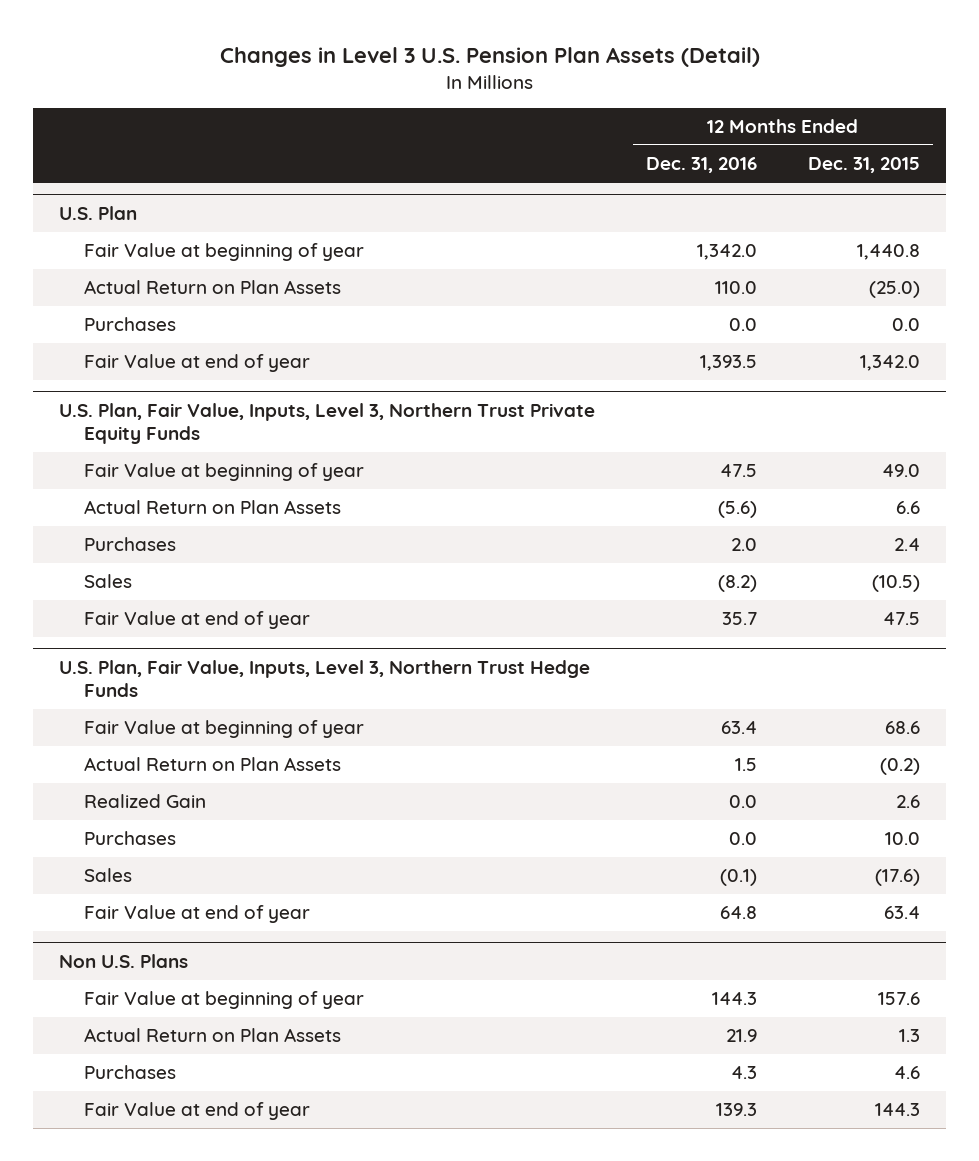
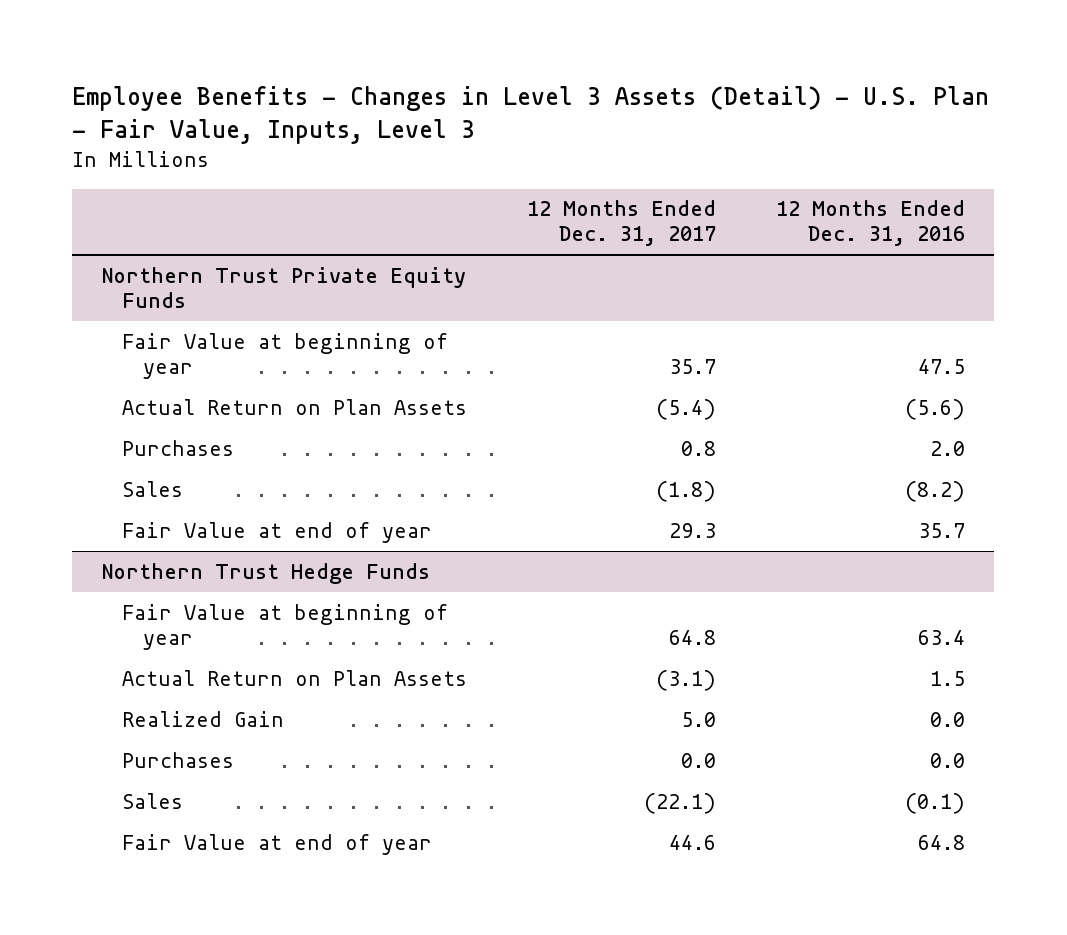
[219,47,760,68] Changes in Level 3 U.S. Pension Plan Assets (Detail) -> [72,86,990,145] Employee Benefits - Changes in Level 3 Assets (Detail) - U.S. Plan - Fair Value, Inputs, Level 3
[808,157,921,174] Dec. 31, 2015 -> none
none -> [526,200,716,247] 12 Months Ended Dec. 31, 2017
[59,205,138,220] U.S. Plan -> none
[83,243,364,262] Fair Value at beginning of year -> none
[83,280,341,295] Actual Return on Plan Assets -> none
[83,317,176,332] Purchases -> none
[83,354,310,373] Fair Value at end of year -> none
[59,402,596,445] U.S. Plan, Fair Value, Inputs, Level 3, Northern Trust Private Equity Funds -> none
none -> [102,266,467,308] Northern Trust Private Equity Funds
[59,659,591,698] U.S. Plan, Fair Value, Inputs, Level 3, Northern Trust Hedge Funds -> none
none -> [102,562,431,584] Northern Trust Hedge Funds
[59,953,189,968] Non U.S. Plans -> none
[83,991,364,1010] Fair Value at beginning of year -> none
[83,1028,341,1043] Actual Return on Plan Assets -> none
[83,1065,176,1080] Purchases -> none
[83,1102,310,1121] Fair Value at end of year -> none

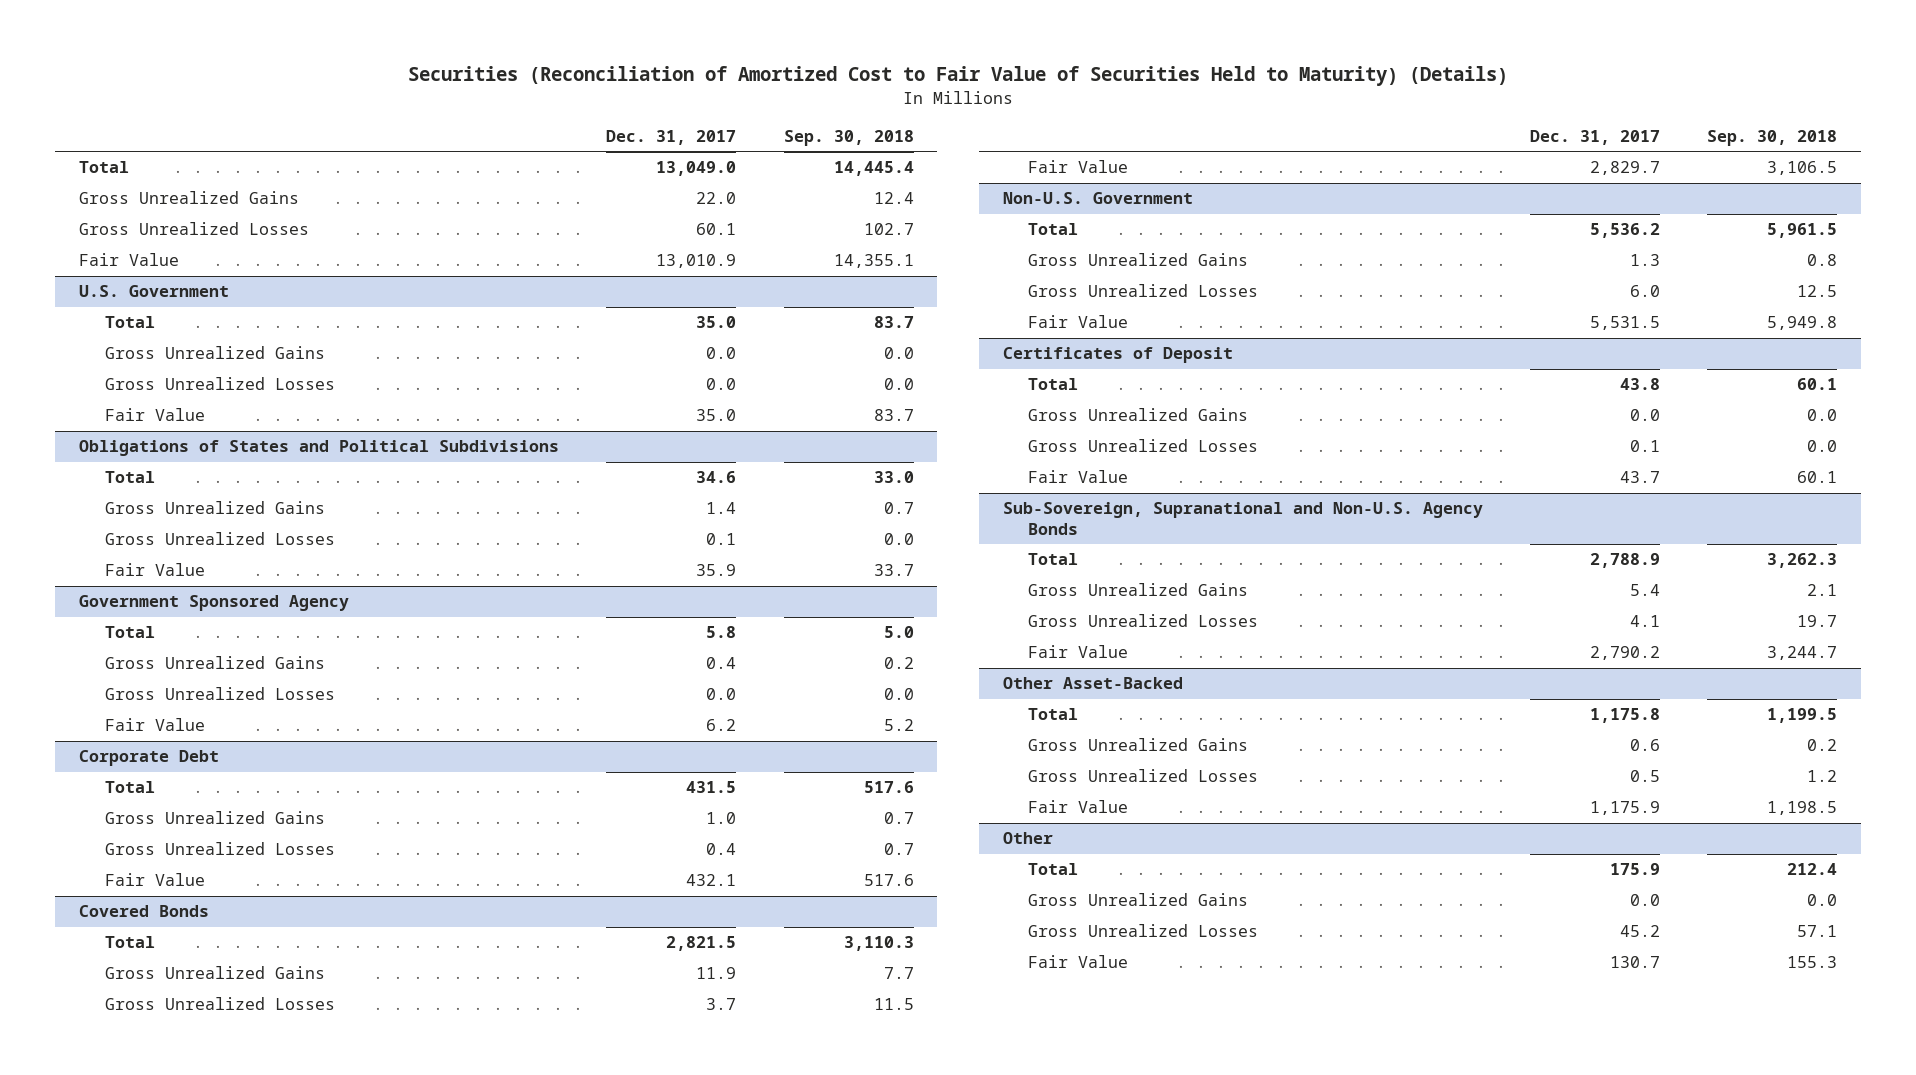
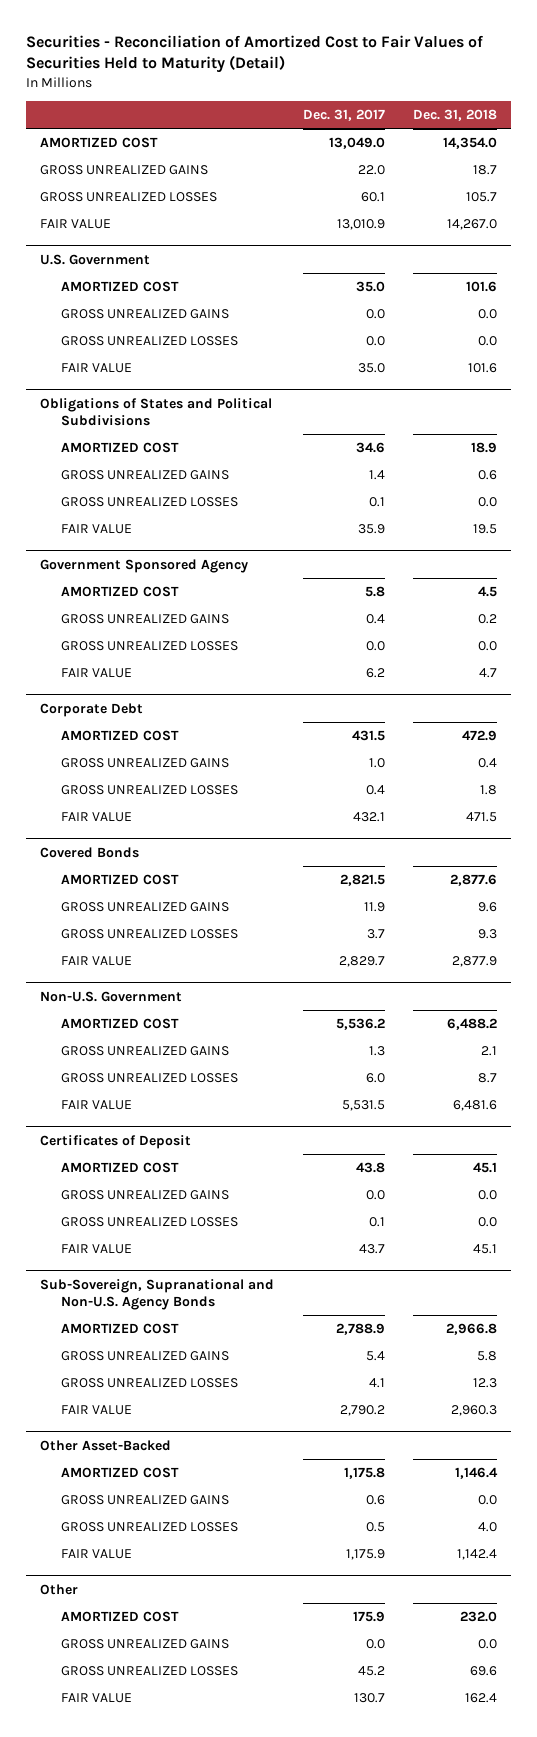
[408,66,1509,87] Securities (Reconciliation of Amortized Cost to Fair Value of Securities Held to Maturity) (Details) -> [25,35,483,74] Securities - Reconciliation of Amortized Cost to Fair Values of Securities Held to Maturity (Detail)
[783,129,914,146] Sep. 30, 2018 -> none
none -> [413,108,498,121] Dec. 31, 2018
[79,161,130,174] Total -> [39,137,158,149] AMORTIZED COST
[79,191,300,205] Gross Unrealized Gains -> [39,165,208,176] GROSS UNREALIZED GAINS
[79,222,310,236] Gross Unrealized Losses -> [39,192,217,203] GROSS UNREALIZED LOSSES
[79,253,180,267] Fair Value -> [39,219,111,230] FAIR VALUE
[104,316,155,329] Total -> [61,281,180,293] AMORTIZED COST
[104,346,325,360] Gross Unrealized Gains -> [61,309,230,320] GROSS UNREALIZED GAINS
[104,377,335,391] Gross Unrealized Losses -> [61,336,239,347] GROSS UNREALIZED LOSSES
[104,408,205,422] Fair Value -> [61,363,133,374] FAIR VALUE
[104,471,155,484] Total -> [61,442,180,454] AMORTIZED COST
[104,501,325,515] Gross Unrealized Gains -> [61,470,230,481] GROSS UNREALIZED GAINS
[104,532,335,546] Gross Unrealized Losses -> [61,497,239,508] GROSS UNREALIZED LOSSES
[104,563,205,577] Fair Value -> [61,524,133,535] FAIR VALUE
[104,626,155,639] Total -> [61,586,180,598] AMORTIZED COST
[104,656,325,670] Gross Unrealized Gains -> [61,614,230,625] GROSS UNREALIZED GAINS
[104,687,335,701] Gross Unrealized Losses -> [61,641,239,652] GROSS UNREALIZED LOSSES
[104,718,205,732] Fair Value -> [61,668,133,679] FAIR VALUE
[104,781,155,794] Total -> [61,730,180,742] AMORTIZED COST
[104,811,325,825] Gross Unrealized Gains -> [61,758,230,769] GROSS UNREALIZED GAINS
[104,842,335,856] Gross Unrealized Losses -> [61,785,239,796] GROSS UNREALIZED LOSSES
[104,873,205,887] Fair Value -> [61,812,133,823] FAIR VALUE
[104,936,155,949] Total -> [61,874,180,886] AMORTIZED COST
[104,966,325,980] Gross Unrealized Gains -> [61,902,230,913] GROSS UNREALIZED GAINS
[104,997,335,1011] Gross Unrealized Losses -> [61,929,239,940] GROSS UNREALIZED LOSSES
[1028,160,1129,174] Fair Value -> [61,956,133,967] FAIR VALUE
[1028,223,1079,236] Total -> [61,1018,180,1030] AMORTIZED COST
[1028,253,1249,267] Gross Unrealized Gains -> [61,1046,230,1057] GROSS UNREALIZED GAINS
[1028,284,1259,298] Gross Unrealized Losses -> [61,1073,239,1084] GROSS UNREALIZED LOSSES
[1028,315,1129,329] Fair Value -> [61,1100,133,1111] FAIR VALUE
[1028,378,1079,391] Total -> [61,1162,180,1174] AMORTIZED COST
[1028,408,1249,422] Gross Unrealized Gains -> [61,1190,230,1201] GROSS UNREALIZED GAINS
[1028,439,1259,453] Gross Unrealized Losses -> [61,1217,239,1228] GROSS UNREALIZED LOSSES
[1028,470,1129,484] Fair Value -> [61,1244,133,1255] FAIR VALUE
[1028,553,1079,566] Total -> [61,1323,180,1335] AMORTIZED COST
[1028,583,1249,597] Gross Unrealized Gains -> [61,1351,230,1362] GROSS UNREALIZED GAINS
[1028,614,1259,628] Gross Unrealized Losses -> [61,1378,239,1389] GROSS UNREALIZED LOSSES
[1028,645,1129,659] Fair Value -> [61,1405,133,1416] FAIR VALUE
[1028,708,1079,721] Total -> [61,1467,180,1479] AMORTIZED COST
[1028,738,1249,752] Gross Unrealized Gains -> [61,1495,230,1506] GROSS UNREALIZED GAINS
[1028,769,1259,783] Gross Unrealized Losses -> [61,1522,239,1533] GROSS UNREALIZED LOSSES
[1028,800,1129,814] Fair Value -> [61,1549,133,1560] FAIR VALUE
[1028,863,1079,876] Total -> [61,1611,180,1623] AMORTIZED COST
[1028,893,1249,907] Gross Unrealized Gains -> [61,1639,230,1650] GROSS UNREALIZED GAINS
[1028,924,1259,938] Gross Unrealized Losses -> [61,1666,239,1677] GROSS UNREALIZED LOSSES
[1028,955,1129,969] Fair Value -> [61,1693,133,1704] FAIR VALUE

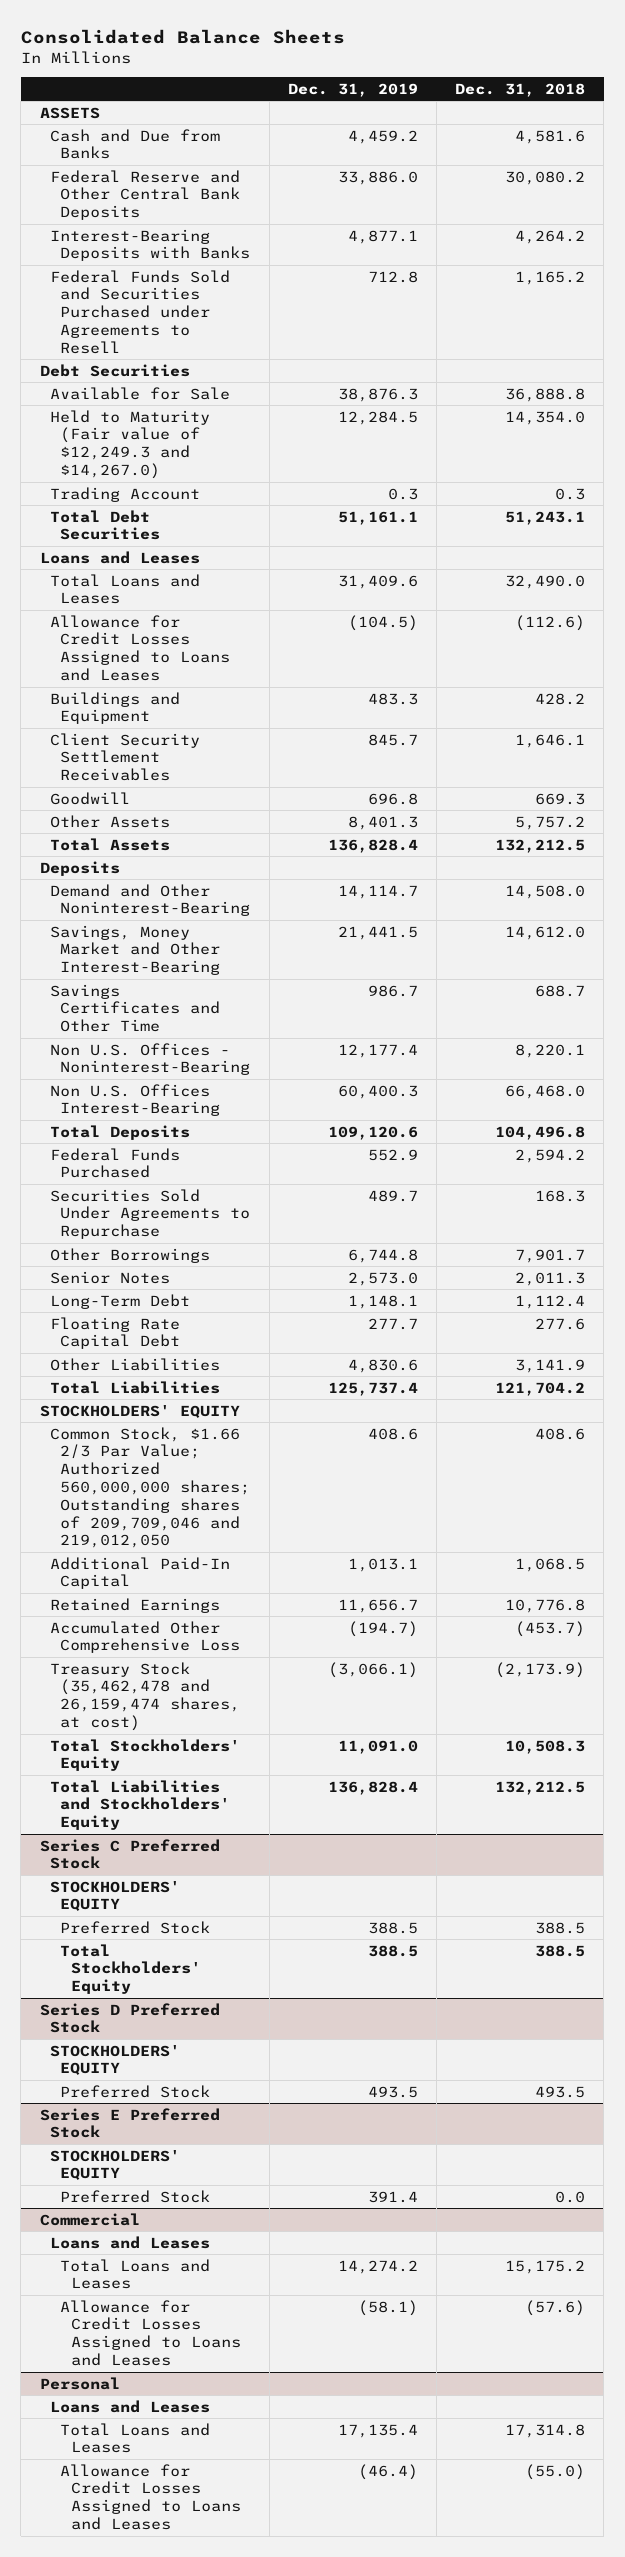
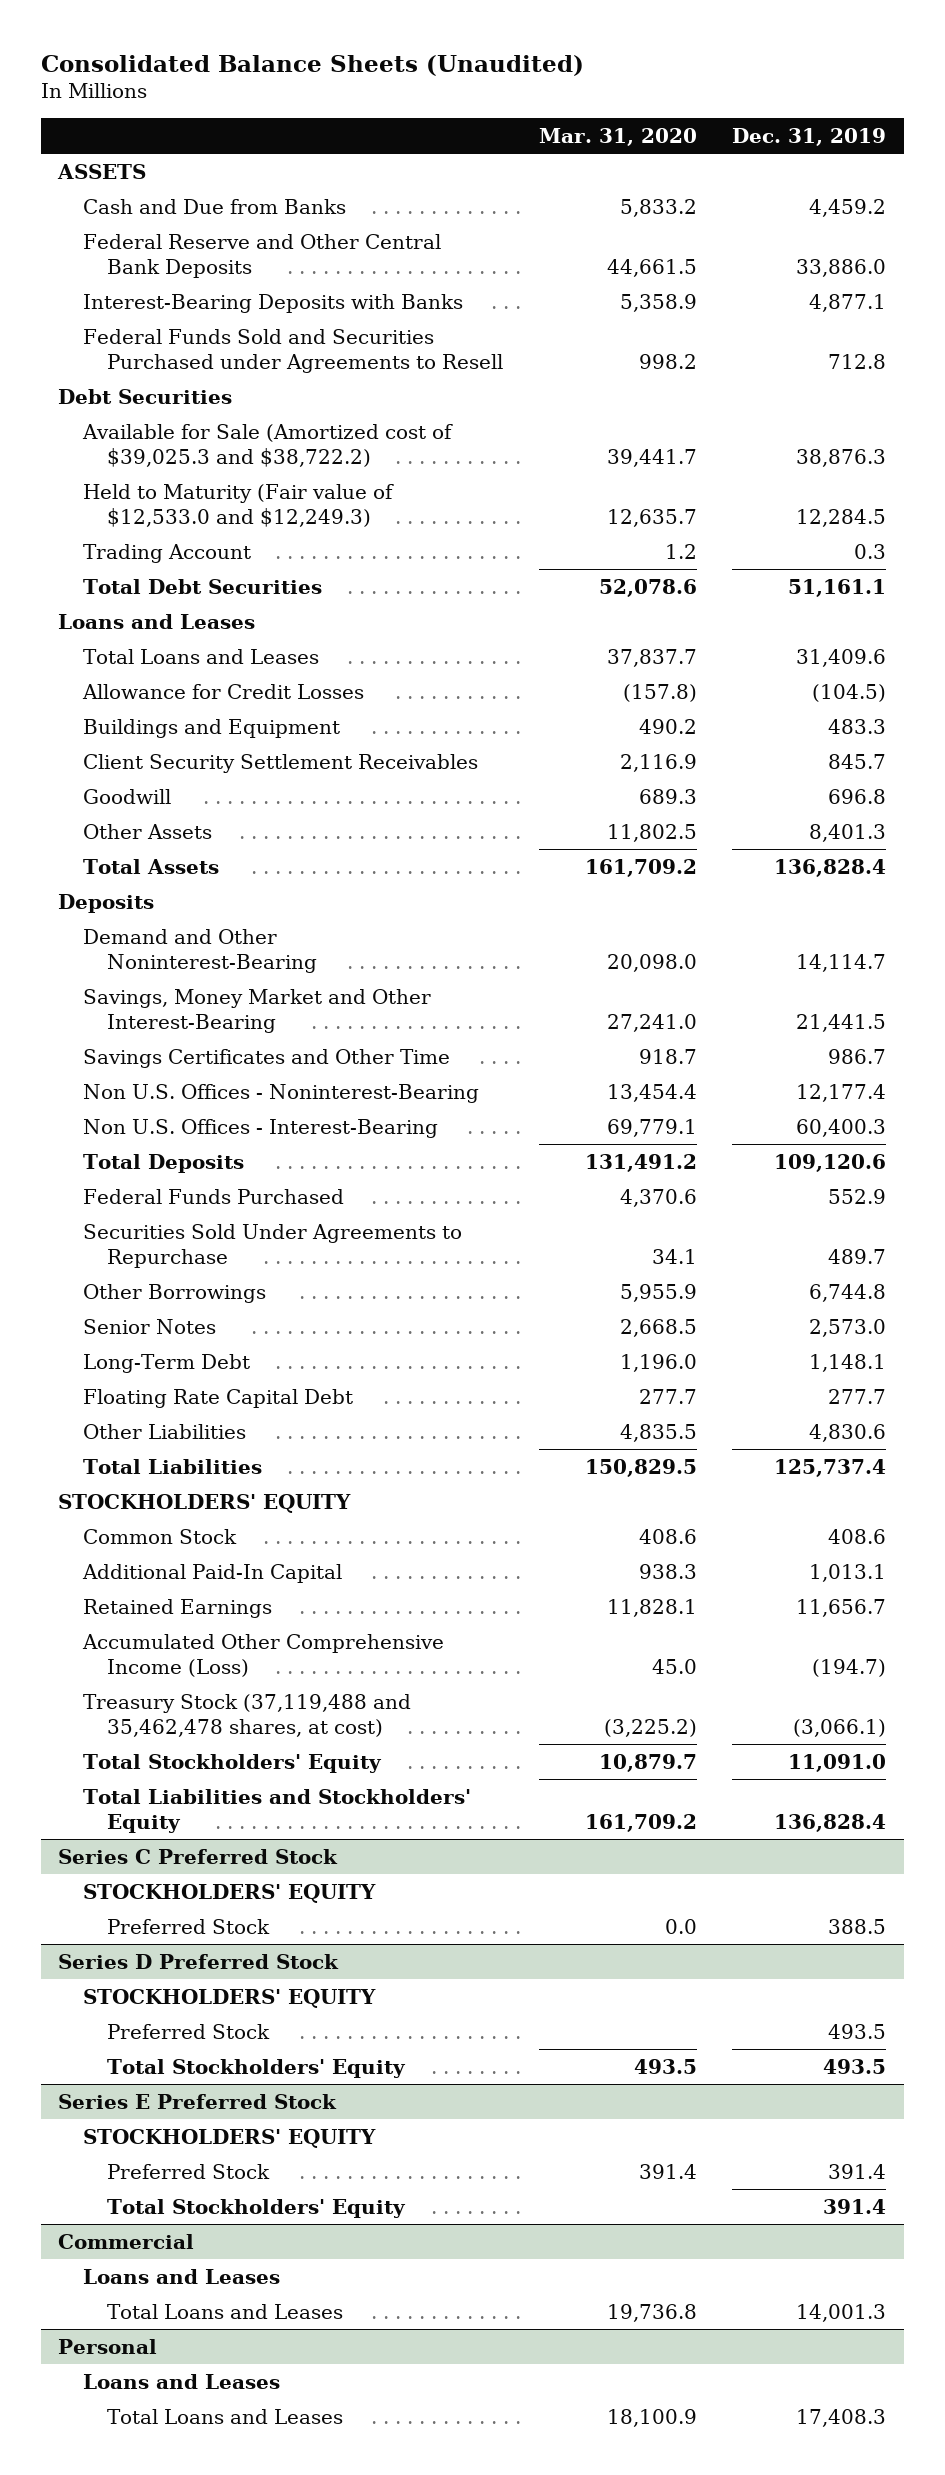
[20,29,345,45] Consolidated Balance Sheets -> [40,54,584,76] Consolidated Balance Sheets (Unaudited)
[455,82,586,97] Dec. 31, 2018 -> none
none -> [538,128,697,147] Mar. 31, 2020
[49,386,230,400] Available for Sale -> [81,423,453,468] Available for Sale (Amortized cost of $39,025.3 and $38,722.2)
[49,409,210,480] Held to Maturity (Fair value of $12,249.3 and $14,267.0) -> [82,483,394,528] Held to Maturity (Fair value of $12,533.0 and $12,249.3)
[49,614,231,682] Allowance for Credit Losses Assigned to Loans and Leases -> [81,683,364,699] Allowance for Credit Losses
[49,1083,221,1117] Non U.S. Offices Interest-Bearing -> [82,1118,438,1138] Non U.S. Offices - Interest-Bearing
[49,1426,251,1549] Common Stock, $1.66 2/3 Par Value; Authorized 560,000,000 shares; Outstanding shares of 209,709,046 and 219,012,050 -> [82,1528,237,1544] Common Stock
[49,1620,241,1654] Accumulated Other Comprehensive Loss -> [81,1633,444,1678] Accumulated Other Comprehensive Income (Loss)
[49,1661,241,1732] Treasury Stock (35,462,478 and 26,159,474 shares, at cost) -> [82,1693,411,1738] Treasury Stock (37,119,488 and 35,462,478 shares, at cost)
[60,1943,201,1995] Total Stockholders' Equity -> none
none -> [106,2058,406,2078] Total Stockholders' Equity
none -> [106,2198,406,2218] Total Stockholders' Equity
[60,2299,241,2367] Allowance for Credit Losses Assigned to Loans and Leases -> none
[337,2259,418,2274] 14,274.2 -> [796,2303,887,2322] 14,001.3
[60,2463,241,2531] Allowance for Credit Losses Assigned to Loans and Leases -> none
[337,2423,418,2438] 17,135.4 -> [796,2408,887,2427] 17,408.3

